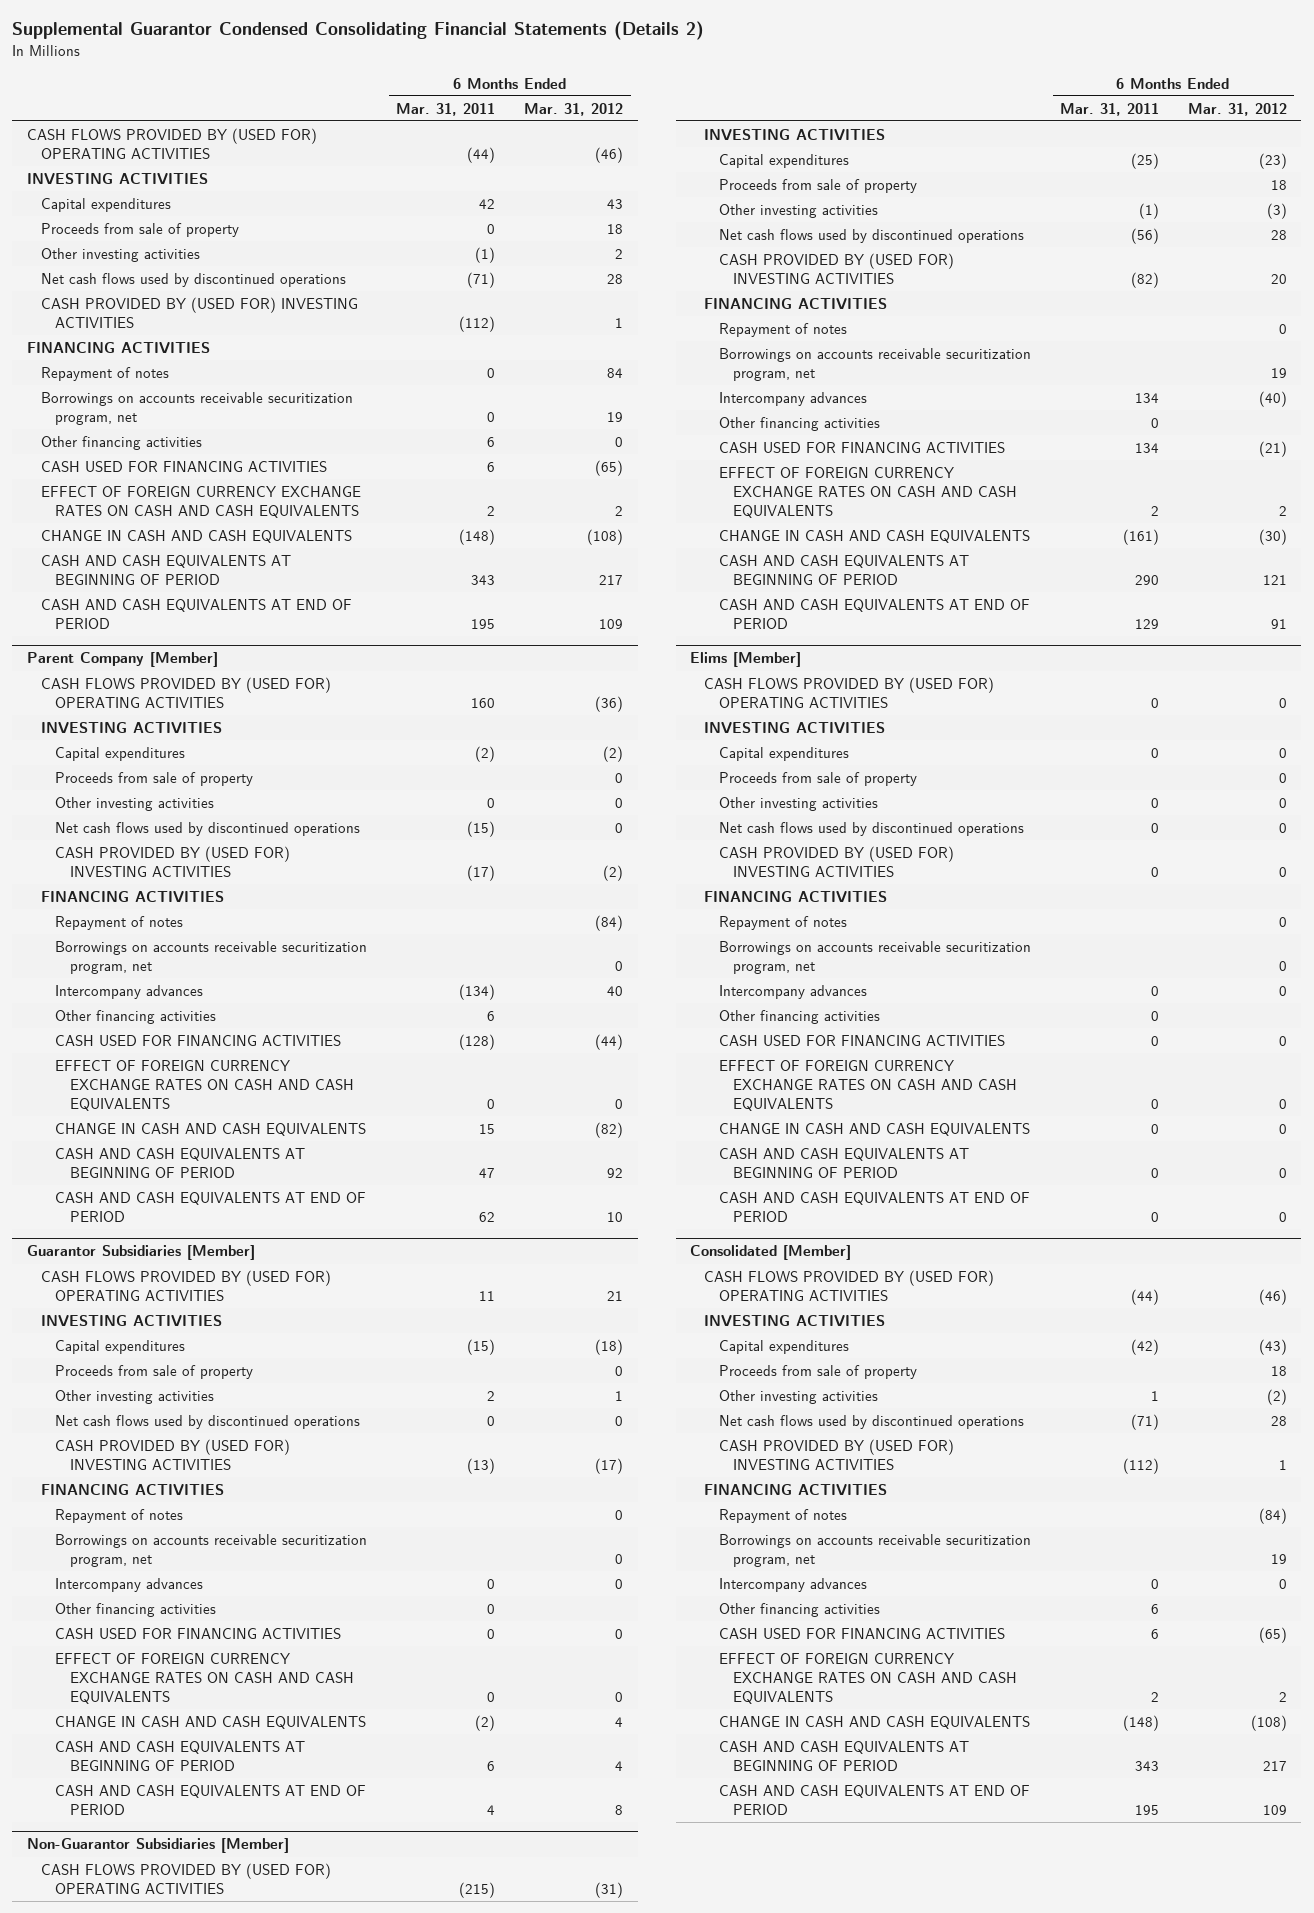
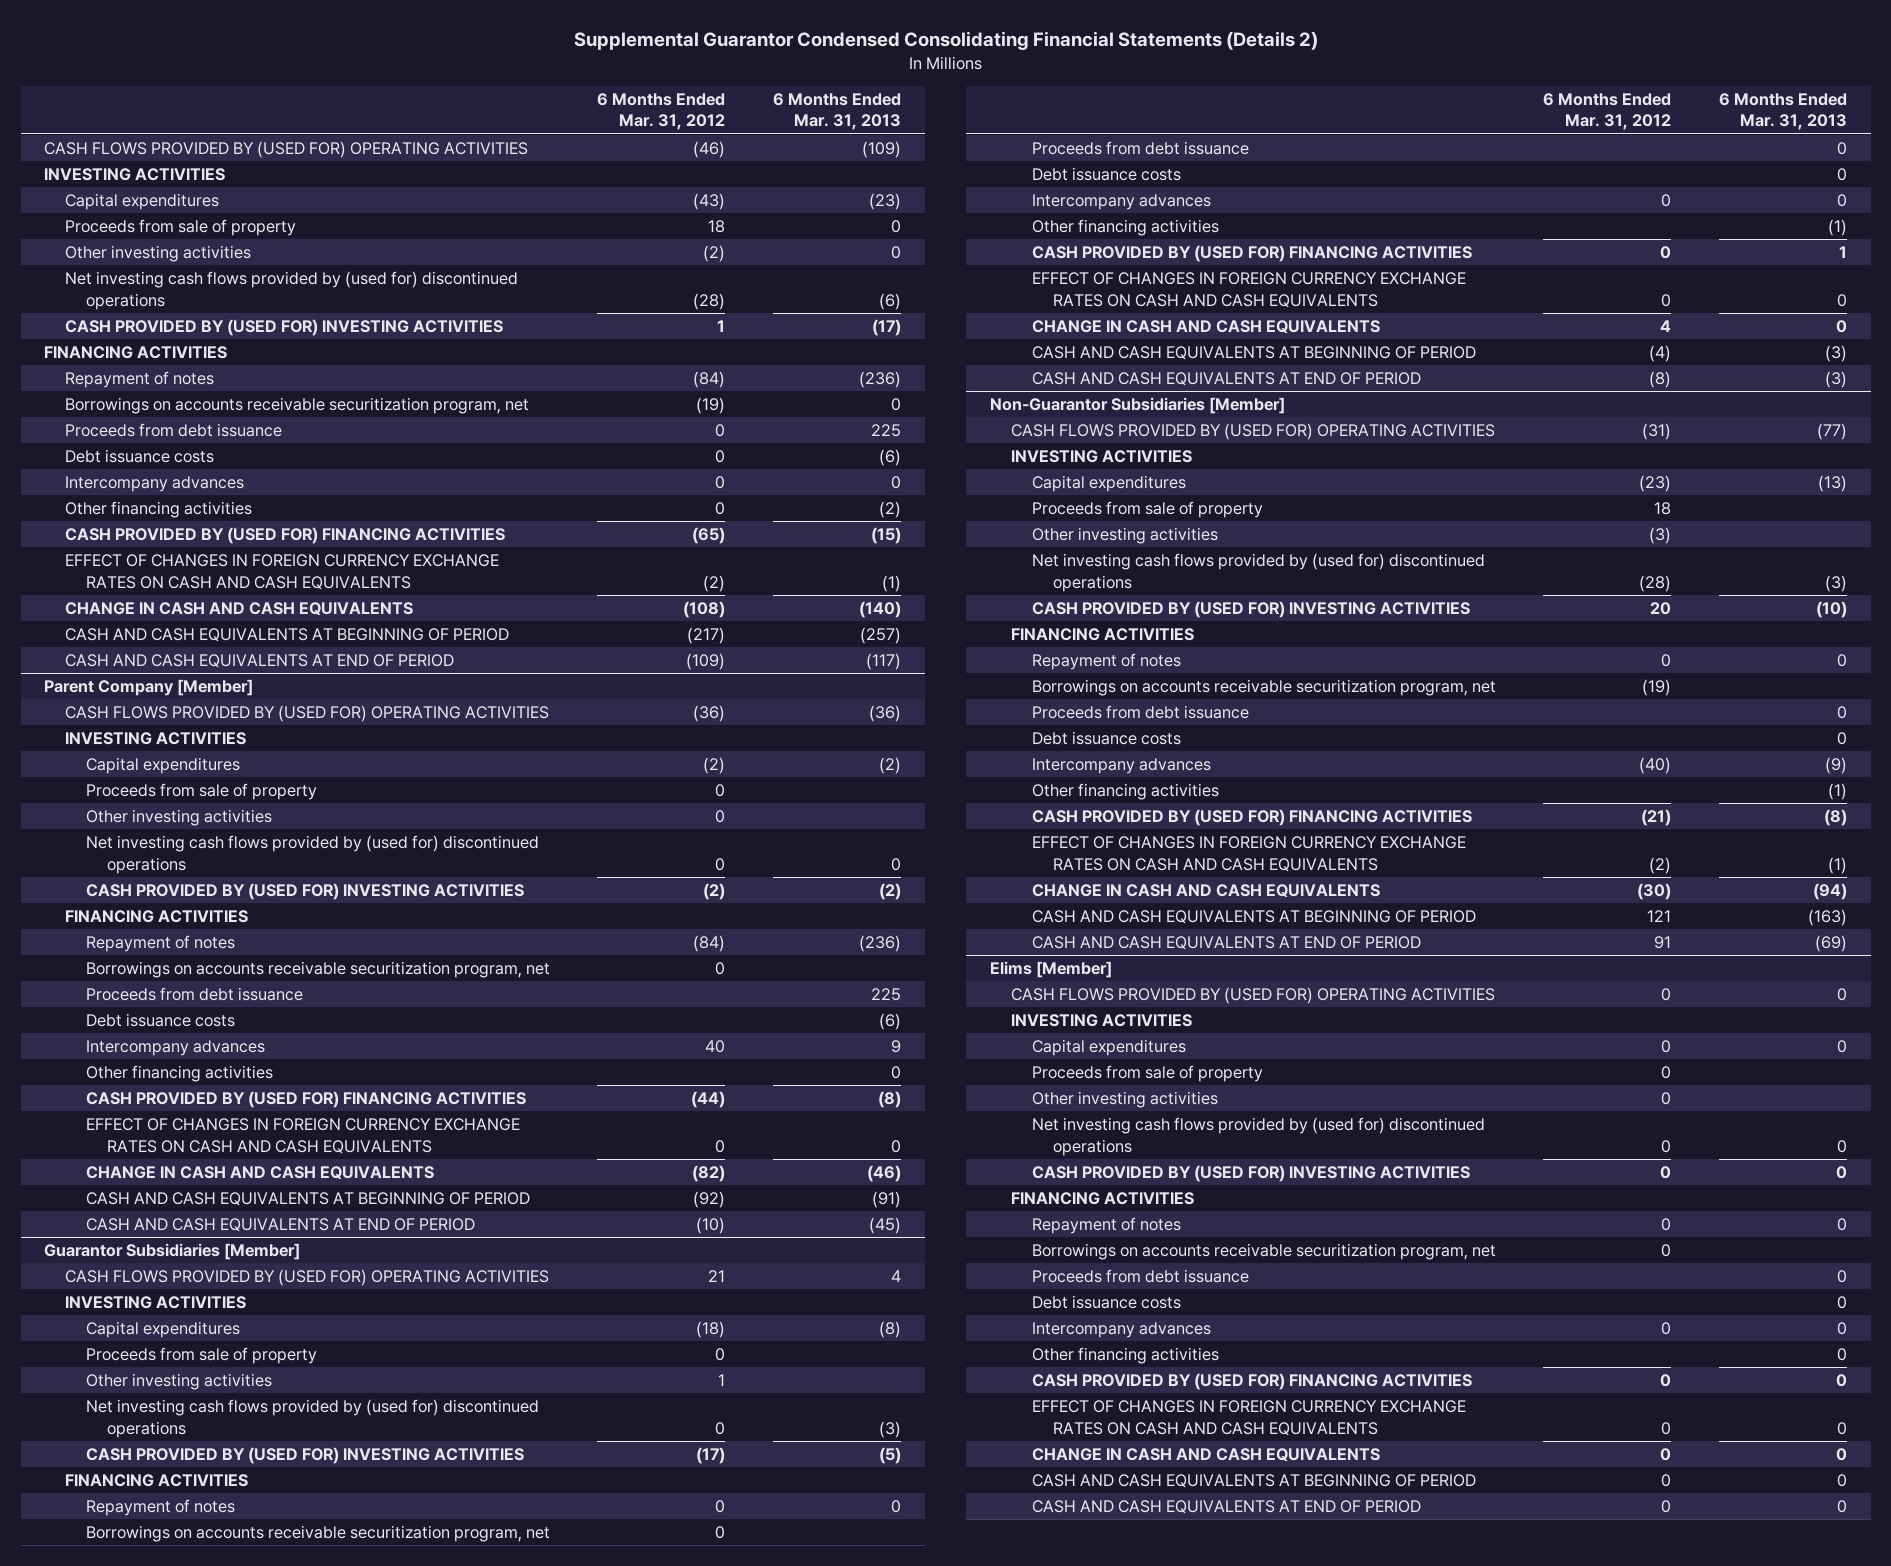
[396,102,496,116] Mar. 31, 2011 -> none
none -> [772,92,901,131] 6 Months Ended Mar. 31, 2013
[607,198,624,209] 43 -> [693,193,726,211] (43)
[615,248,624,259] 2 -> [703,245,726,263] (2)
[40,272,346,287] Net cash flows used by discontinued operations -> [65,271,519,310] Net investing cash flows provided by (used for) discontinued operations
[607,273,624,284] 28 -> [693,292,726,310] (28)
[607,367,624,378] 84 -> [693,371,726,389] (84)
[607,411,624,422] 19 -> [696,397,726,415] (19)
none -> [65,423,283,438] Proceeds from debt issuance
none -> [65,449,215,464] Debt issuance costs
none -> [65,476,245,493] Intercompany advances
[40,460,327,472] CASH USED FOR FINANCING ACTIVITIES -> [65,527,506,545] CASH PROVIDED BY (USED FOR) FINANCING ACTIVITIES
[40,485,361,518] EFFECT OF FOREIGN CURRENCY EXCHANGE RATES ON CASH AND CASH EQUIVALENTS -> [65,554,500,590] EFFECT OF CHANGES IN FOREIGN CURRENCY EXCHANGE RATES ON CASH AND CASH EQUIVALENTS
[615,505,624,516] 2 -> [703,574,726,592] (2)
[599,574,624,585] 217 -> [687,627,726,645] (217)
[599,618,624,629] 109 -> [686,653,726,671] (109)
[55,821,361,836] Net cash flows used by discontinued operations -> [85,835,539,874] Net investing cash flows provided by (used for) discontinued operations
none -> [85,987,303,1002] Proceeds from debt issuance
none -> [85,1013,235,1028] Debt issuance costs
[55,1034,342,1046] CASH USED FOR FINANCING ACTIVITIES -> [85,1091,526,1109] CASH PROVIDED BY (USED FOR) FINANCING ACTIVITIES
[55,1059,354,1112] EFFECT OF FOREIGN CURRENCY EXCHANGE RATES ON CASH AND CASH EQUIVALENTS -> [85,1118,520,1154] EFFECT OF CHANGES IN FOREIGN CURRENCY EXCHANGE RATES ON CASH AND CASH EQUIVALENTS
[607,1167,624,1178] 92 -> [693,1191,726,1209] (92)
[607,1211,624,1222] 10 -> [696,1217,726,1235] (10)
[55,1414,361,1429] Net cash flows used by discontinued operations -> [85,1399,539,1438] Net investing cash flows provided by (used for) discontinued operations
none -> [1031,141,1249,156] Proceeds from debt issuance
none -> [1031,167,1181,182] Debt issuance costs
[55,1627,342,1639] CASH USED FOR FINANCING ACTIVITIES -> [1031,245,1472,263] CASH PROVIDED BY (USED FOR) FINANCING ACTIVITIES
[55,1652,354,1705] EFFECT OF FOREIGN CURRENCY EXCHANGE RATES ON CASH AND CASH EQUIVALENTS -> [1031,272,1466,308] EFFECT OF CHANGES IN FOREIGN CURRENCY EXCHANGE RATES ON CASH AND CASH EQUIVALENTS
[615,1760,624,1771] 4 -> [1649,345,1672,363] (4)
[615,1804,624,1815] 8 -> [1649,371,1672,389] (8)
[718,228,1024,243] Net cash flows used by discontinued operations -> [1031,553,1485,592] Net investing cash flows provided by (used for) discontinued operations
[1270,229,1287,240] 28 -> [1639,574,1672,592] (28)
[1270,367,1287,378] 19 -> [1642,679,1672,697] (19)
none -> [1031,705,1249,720] Proceeds from debt issuance
none -> [1031,731,1181,746] Debt issuance costs
[718,441,1005,453] CASH USED FOR FINANCING ACTIVITIES -> [1031,809,1472,827] CASH PROVIDED BY (USED FOR) FINANCING ACTIVITIES
[718,466,1017,519] EFFECT OF FOREIGN CURRENCY EXCHANGE RATES ON CASH AND CASH EQUIVALENTS -> [1031,836,1466,872] EFFECT OF CHANGES IN FOREIGN CURRENCY EXCHANGE RATES ON CASH AND CASH EQUIVALENTS
[1278,506,1287,517] 2 -> [1649,856,1672,874] (2)
[718,821,1024,836] Net cash flows used by discontinued operations -> [1031,1117,1485,1156] Net investing cash flows provided by (used for) discontinued operations
none -> [1031,1269,1249,1284] Proceeds from debt issuance
none -> [1031,1295,1181,1310] Debt issuance costs
[718,1034,1005,1046] CASH USED FOR FINANCING ACTIVITIES -> [1031,1373,1472,1391] CASH PROVIDED BY (USED FOR) FINANCING ACTIVITIES
[718,1059,1017,1112] EFFECT OF FOREIGN CURRENCY EXCHANGE RATES ON CASH AND CASH EQUIVALENTS -> [1031,1400,1466,1436] EFFECT OF CHANGES IN FOREIGN CURRENCY EXCHANGE RATES ON CASH AND CASH EQUIVALENTS
[690,1245,852,1261] Consolidated [Member] -> none
[704,1269,995,1301] CASH FLOWS PROVIDED BY (USED FOR) OPERATING ACTIVITIES -> none
[704,1314,886,1327] INVESTING ACTIVITIES -> none
[718,1339,849,1354] Capital expenditures -> none
[718,1364,917,1379] Proceeds from sale of property -> none
[718,1389,878,1404] Other investing activities -> none
[718,1414,1024,1429] Net cash flows used by discontinued operations -> none
[718,1438,954,1470] CASH PROVIDED BY (USED FOR) INVESTING ACTIVITIES -> none
[704,1483,888,1496] FINANCING ACTIVITIES -> none
[718,1508,847,1523] Repayment of notes -> none
[718,1533,1031,1567] Borrowings on accounts receivable securitization program, net -> none
[718,1577,867,1592] Intercompany advances -> none
[718,1602,880,1617] Other financing activities -> none
[718,1627,1005,1639] CASH USED FOR FINANCING ACTIVITIES -> none
[718,1652,1017,1705] EFFECT OF FOREIGN CURRENCY EXCHANGE RATES ON CASH AND CASH EQUIVALENTS -> none
[718,1715,1030,1729] CHANGE IN CASH AND CASH EQUIVALENTS -> none
[718,1740,969,1771] CASH AND CASH EQUIVALENTS AT BEGINNING OF PERIOD -> none
[718,1784,1030,1815] CASH AND CASH EQUIVALENTS AT END OF PERIOD -> none

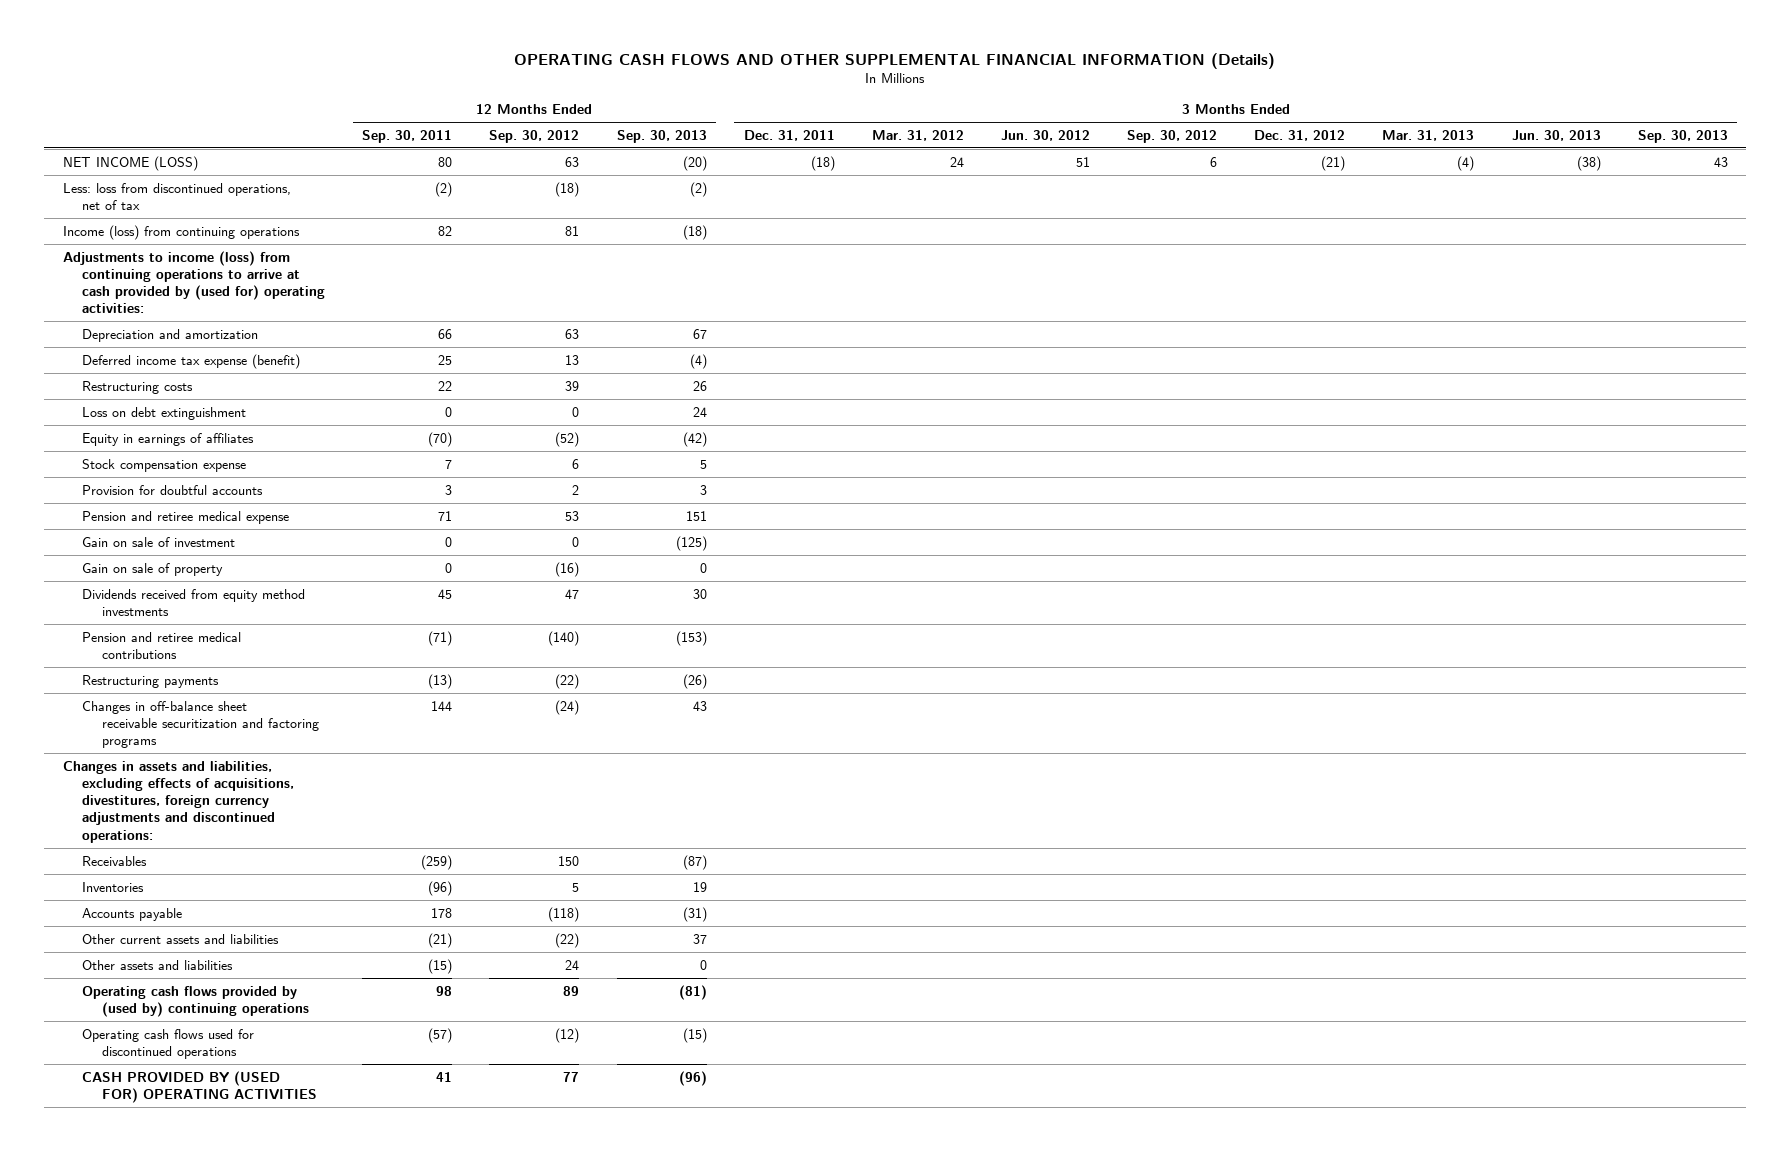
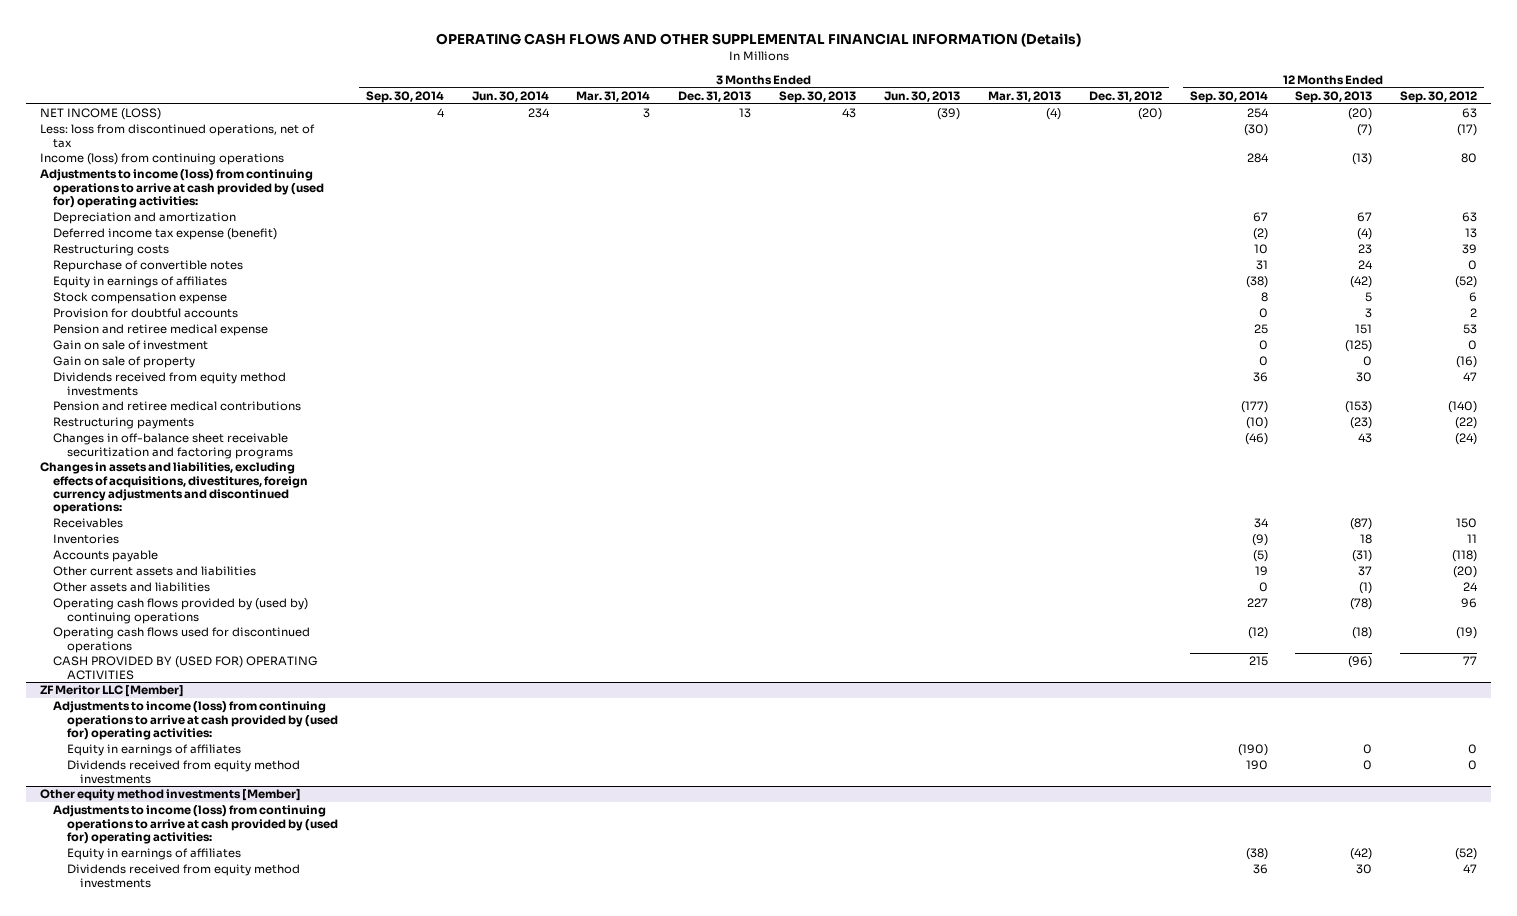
[362,129,453,143] Sep. 30, 2011 -> none
[743,129,835,141] Dec. 31, 2011 -> none
[871,129,964,141] Mar. 31, 2012 -> none
[1001,129,1091,141] Jun. 30, 2012 -> none
[1127,129,1218,143] Sep. 30, 2012 -> none
none -> [365,90,444,103] Sep. 30, 2014
none -> [471,90,549,102] Jun. 30, 2014
none -> [576,90,651,102] Mar. 31, 2014
none -> [678,90,752,102] Dec. 31, 2013
none -> [1189,90,1268,103] Sep. 30, 2014
[1321,155,1346,171] (21) -> [1137,108,1162,121] (20)
[1576,155,1601,171] (38) -> [936,108,960,121] (39)
[555,181,580,197] (18) -> [1457,124,1478,137] (17)
[689,181,707,197] (2) -> [1357,124,1373,137] (7)
[565,225,580,236] 81 -> [1461,153,1478,164] 80
[682,224,707,240] (18) -> [1352,153,1373,166] (13)
[692,380,707,391] 26 -> [1358,244,1373,255] 23
[82,406,247,420] Loss on debt extinguishment -> [53,260,244,273] Repurchase of convertible notes
[682,673,707,689] (26) -> [1350,417,1373,430] (23)
[572,882,580,892] 5 -> [1467,534,1478,544] 11
[692,881,707,892] 19 -> [1360,534,1373,545] 18
[555,932,580,948] (22) -> [1453,566,1478,579] (20)
[699,959,707,970] 0 -> [1359,582,1373,595] (1)
[563,985,580,996] 89 -> [1461,598,1478,609] 96
[678,984,707,1000] (81) -> [1350,598,1373,611] (78)
[555,1027,580,1043] (12) -> [1456,627,1478,640] (19)
[682,1027,707,1043] (15) -> [1352,627,1373,640] (18)
none -> [40,685,185,698] ZF Meritor LLC [Member]
none -> [53,701,338,740] Adjustments to income (loss) from continuing operations to arrive at cash provided by (used for) operating activities:
none -> [66,744,241,757] Equity in earnings of affiliates
none -> [66,760,300,784] Dividends received from equity method investments
none -> [40,789,302,802] Other equity method investments [Member]
none -> [53,805,338,844] Adjustments to income (loss) from continuing operations to arrive at cash provided by (used for) operating activities:
none -> [66,848,241,861] Equity in earnings of affiliates
none -> [66,864,300,888] Dividends received from equity method investments

